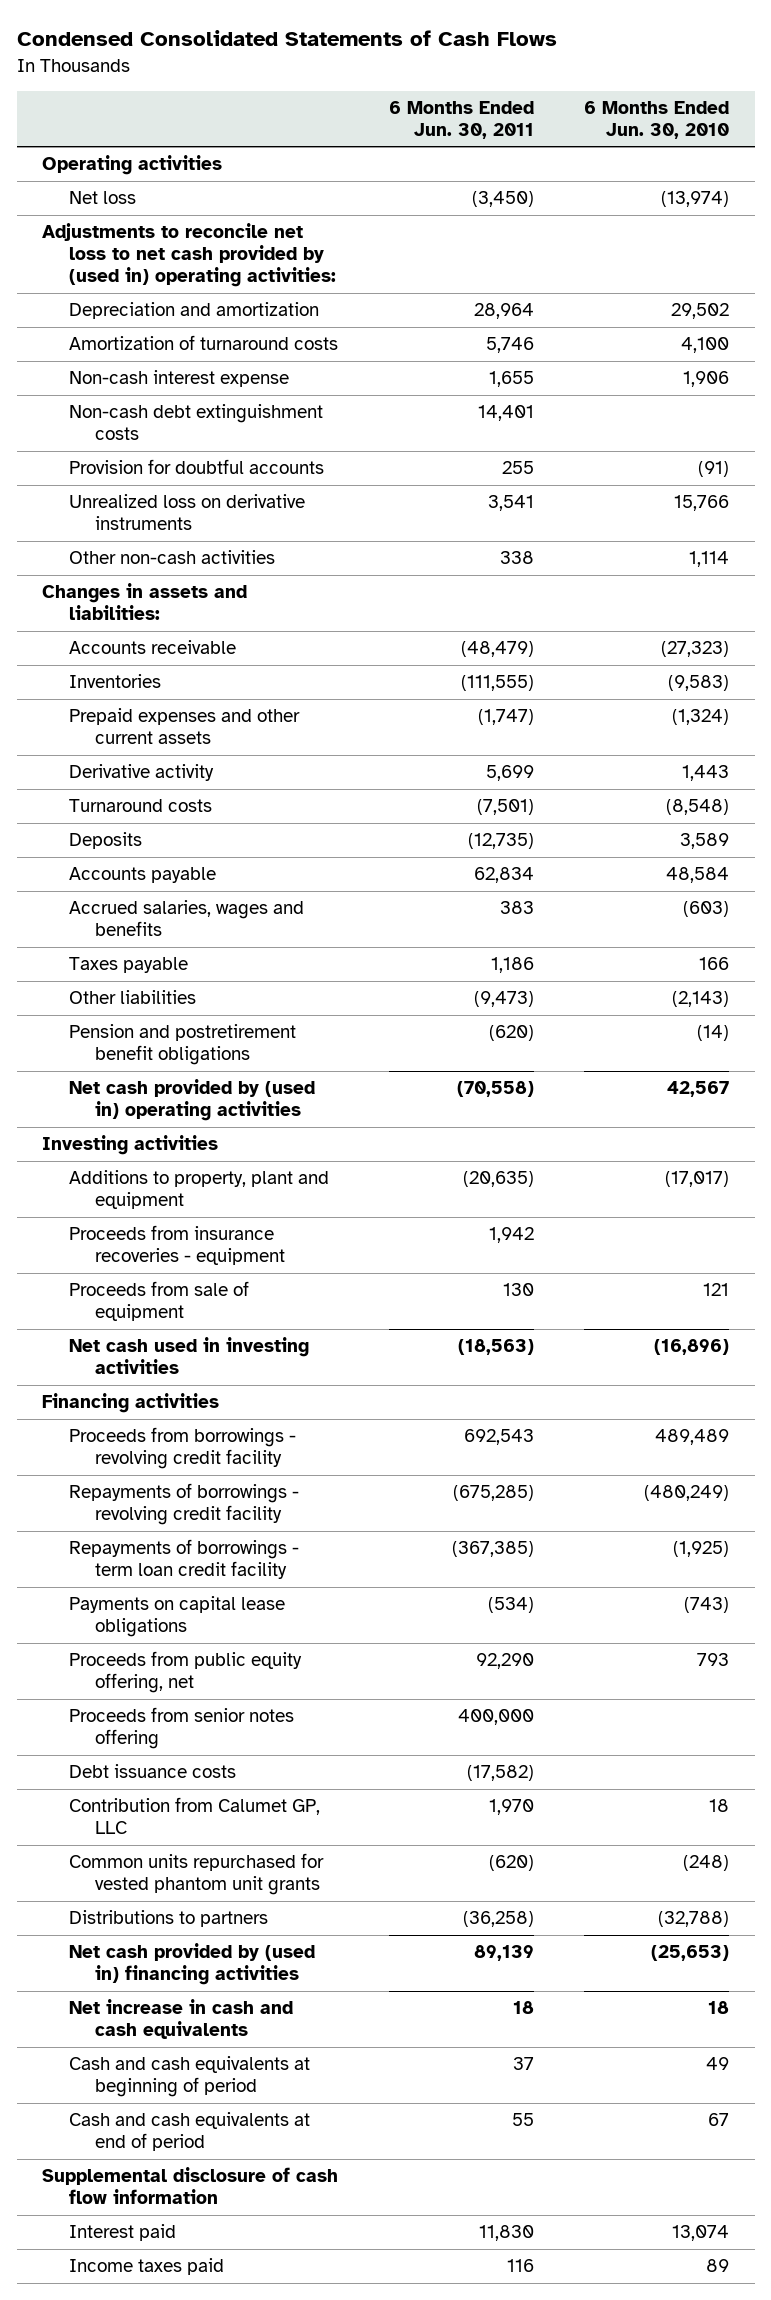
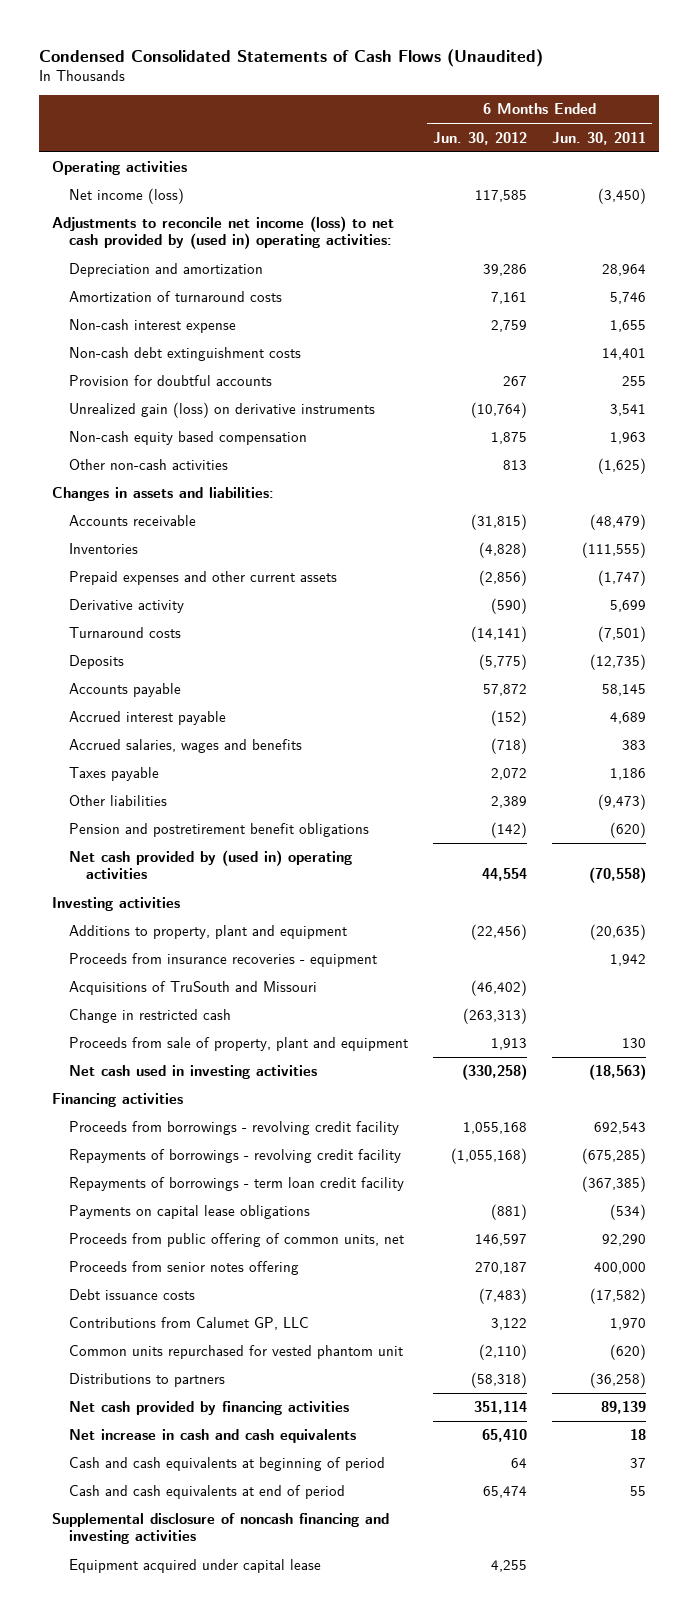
[16,30,557,47] Condensed Consolidated Statements of Cash Flows -> [39,48,544,67] Condensed Consolidated Statements of Cash Flows (Unaudited)
[584,101,730,140] 6 Months Ended Jun. 30, 2010 -> none
none -> [432,131,527,145] Jun. 30, 2012
[68,191,136,205] Net loss -> [68,188,184,205] Net income (loss)
[41,223,336,288] Adjustments to reconcile net loss to net cash provided by (used in) operating activities: -> [51,216,394,250] Adjustments to reconcile net income (loss) to net cash provided by (used in) operating activities:
[68,494,305,531] Unrealized loss on derivative instruments -> [68,402,375,419] Unrealized gain (loss) on derivative instruments
none -> [68,431,307,446] Non-cash equity based compensation
[499,551,534,565] 338 -> [598,458,647,475] (1,625)
[473,867,534,884] 62,834 -> [602,684,647,697] 58,145
none -> [68,711,226,726] Accrued interest payable
none -> [68,981,317,996] Acquisitions of TruSouth and Missouri
none -> [68,1009,231,1024] Change in restricted cash
[68,1281,249,1322] Proceeds from sale of equipment -> [68,1037,408,1052] Proceeds from sale of property, plant and equipment
[68,1651,302,1694] Proceeds from public equity offering, net -> [68,1233,404,1248] Proceeds from public offering of common units, net
[68,1797,320,1835] Contribution from Calumet GP, LLC -> [68,1317,309,1331] Contributions from Calumet GP, LLC
[68,1853,324,1896] Common units repurchased for vested phantom unit grants -> [68,1345,403,1360] Common units repurchased for vested phantom unit
[68,1943,315,1986] Net cash provided by (used in) financing activities -> [68,1401,349,1416] Net cash provided by financing activities
[41,2167,338,2205] Supplemental disclosure of cash flow information -> none
[68,2224,176,2242] Interest paid -> none
[68,2258,224,2276] Income taxes paid -> none
none -> [51,1513,389,1545] Supplemental disclosure of noncash financing and investing activities
none -> [68,1559,321,1574] Equipment acquired under capital lease

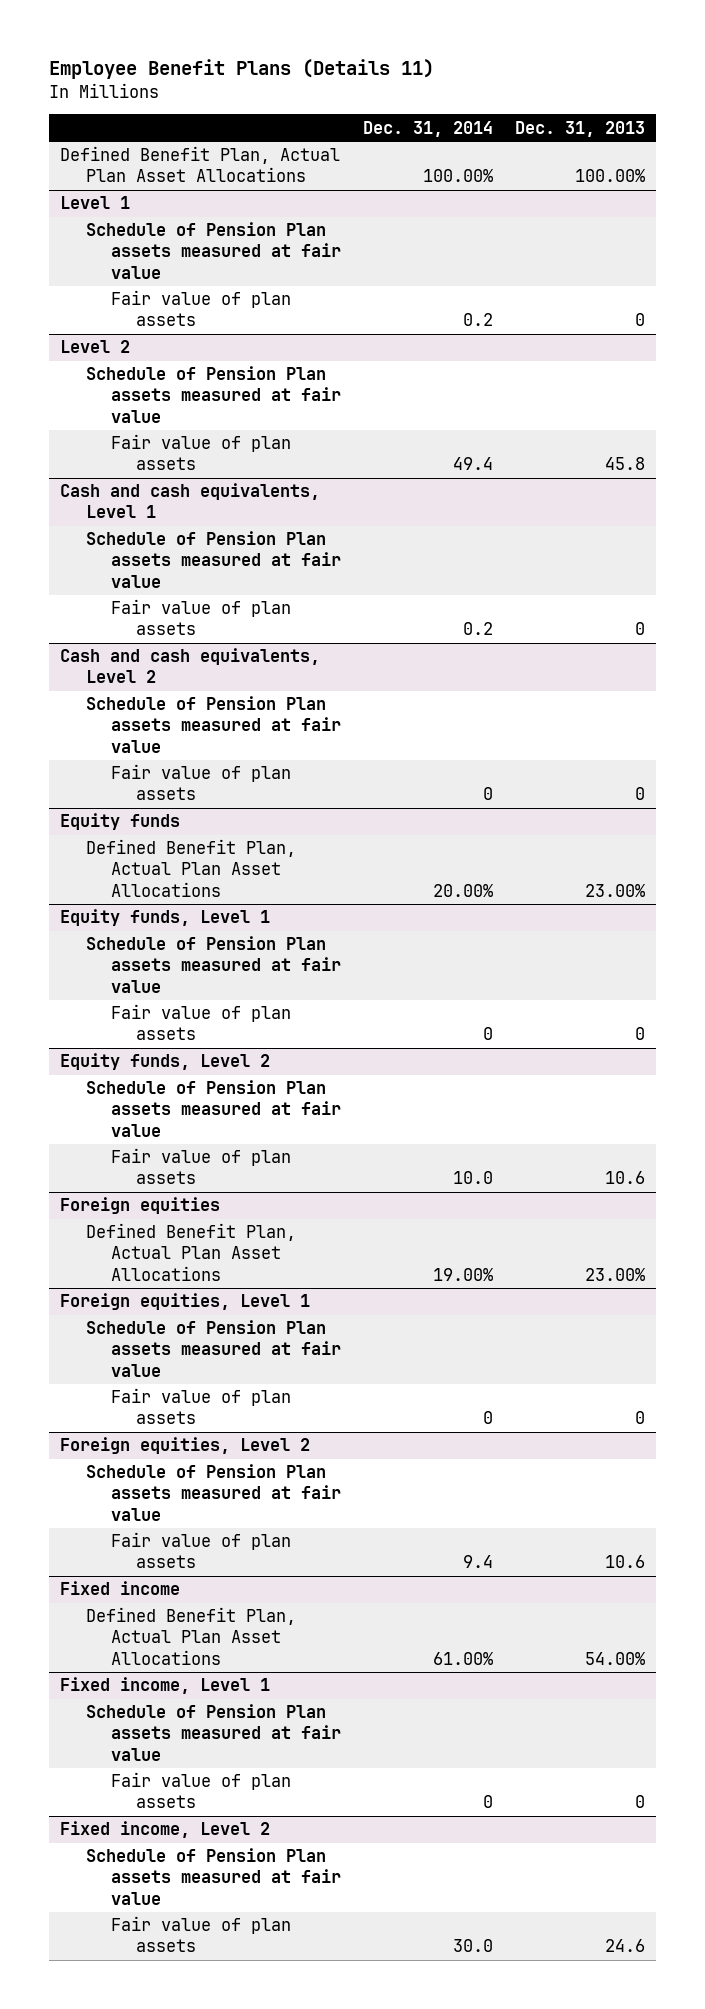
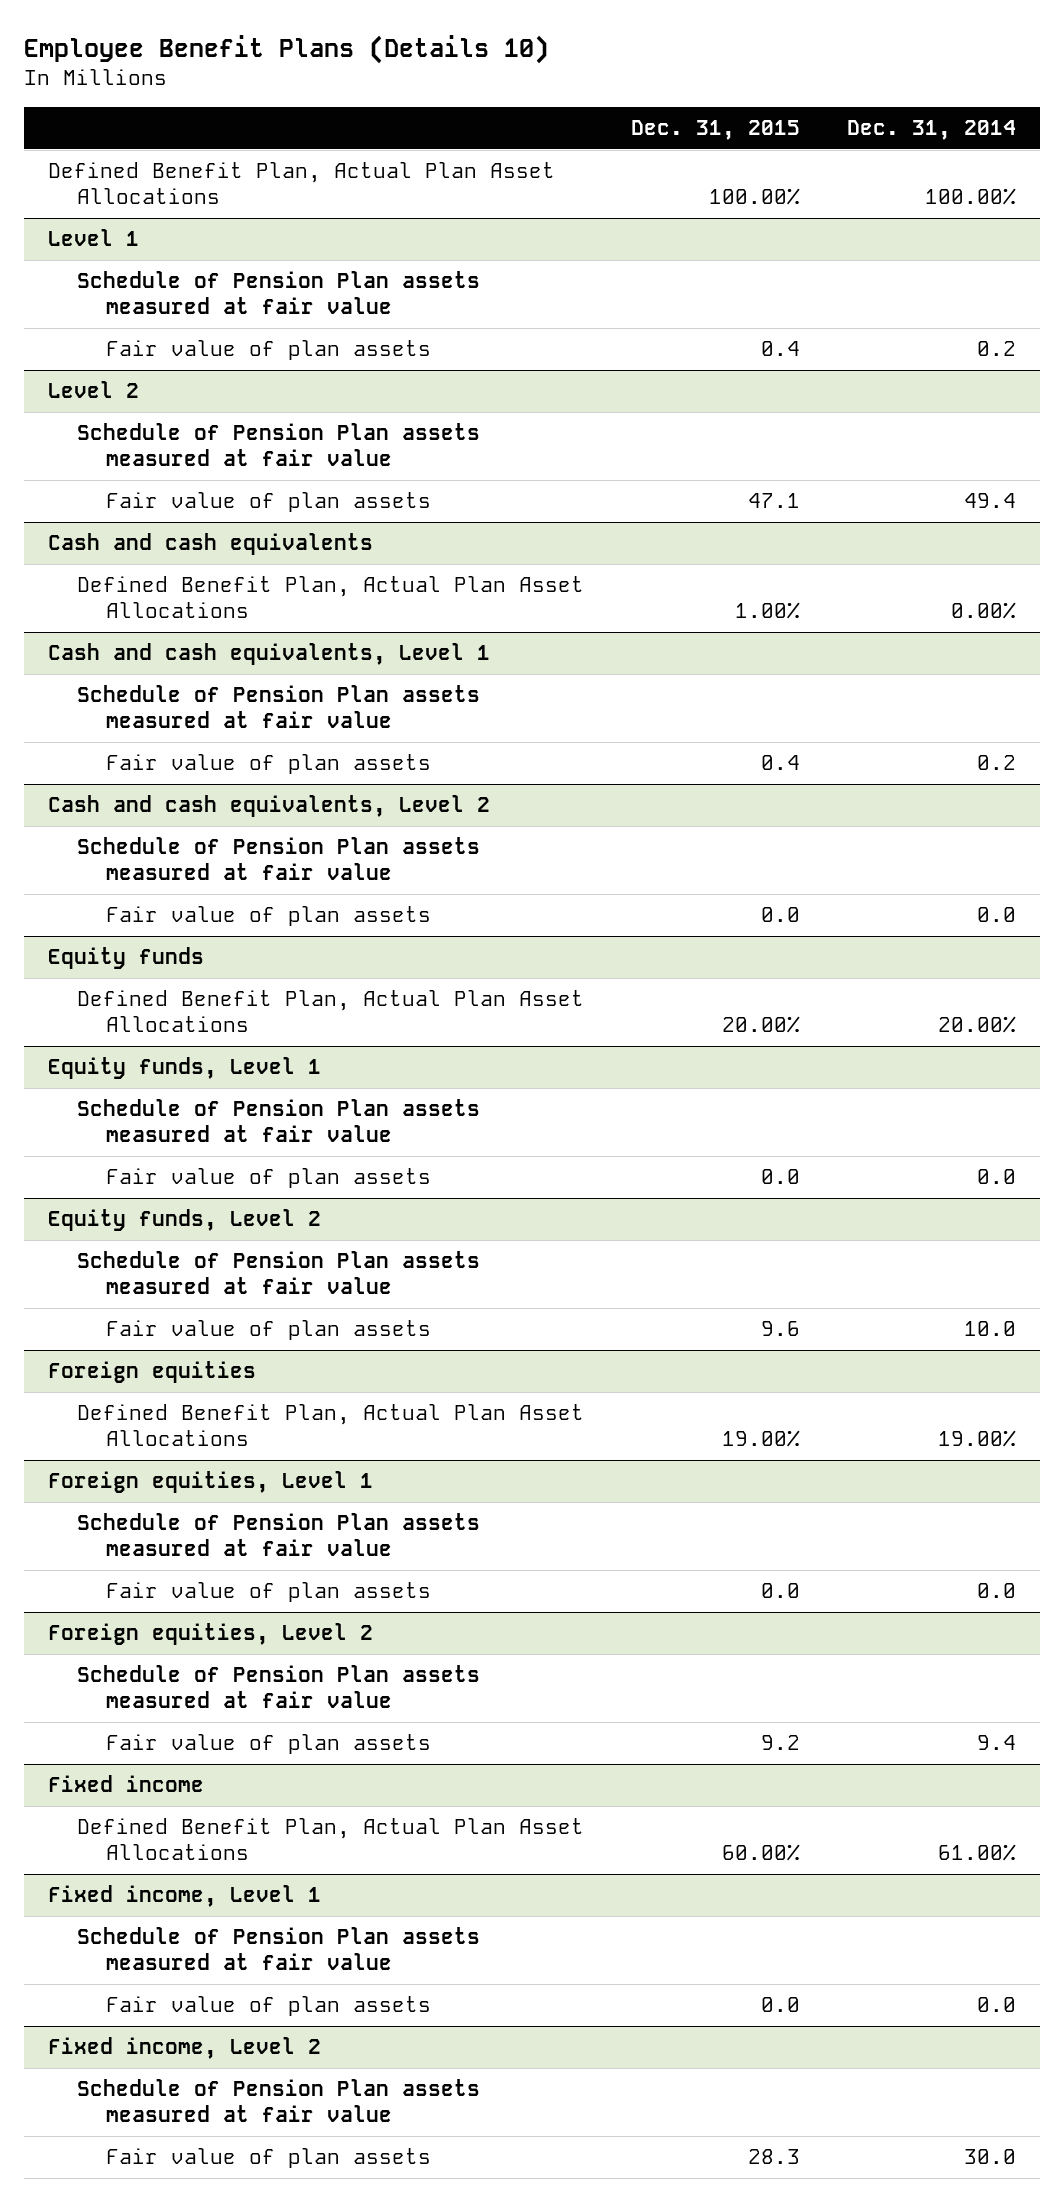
[49,59,435,80] Employee Benefit Plans (Details 11) -> [23,34,549,64] Employee Benefit Plans (Details 10)
[514,120,645,137] Dec. 31, 2013 -> none
none -> [631,119,801,140] Dec. 31, 2015
none -> [47,533,373,556] Cash and cash equivalents
none -> [76,576,584,619] Defined Benefit Plan, Actual Plan Asset Allocations
[482,787,493,801] 0 -> [977,907,1017,923] 0.0
[482,1027,493,1041] 0 -> [977,1169,1017,1185] 0.0
[482,1411,493,1425] 0 -> [977,1583,1017,1599] 0.0
[482,1795,493,1809] 0 -> [977,1997,1017,2013] 0.0

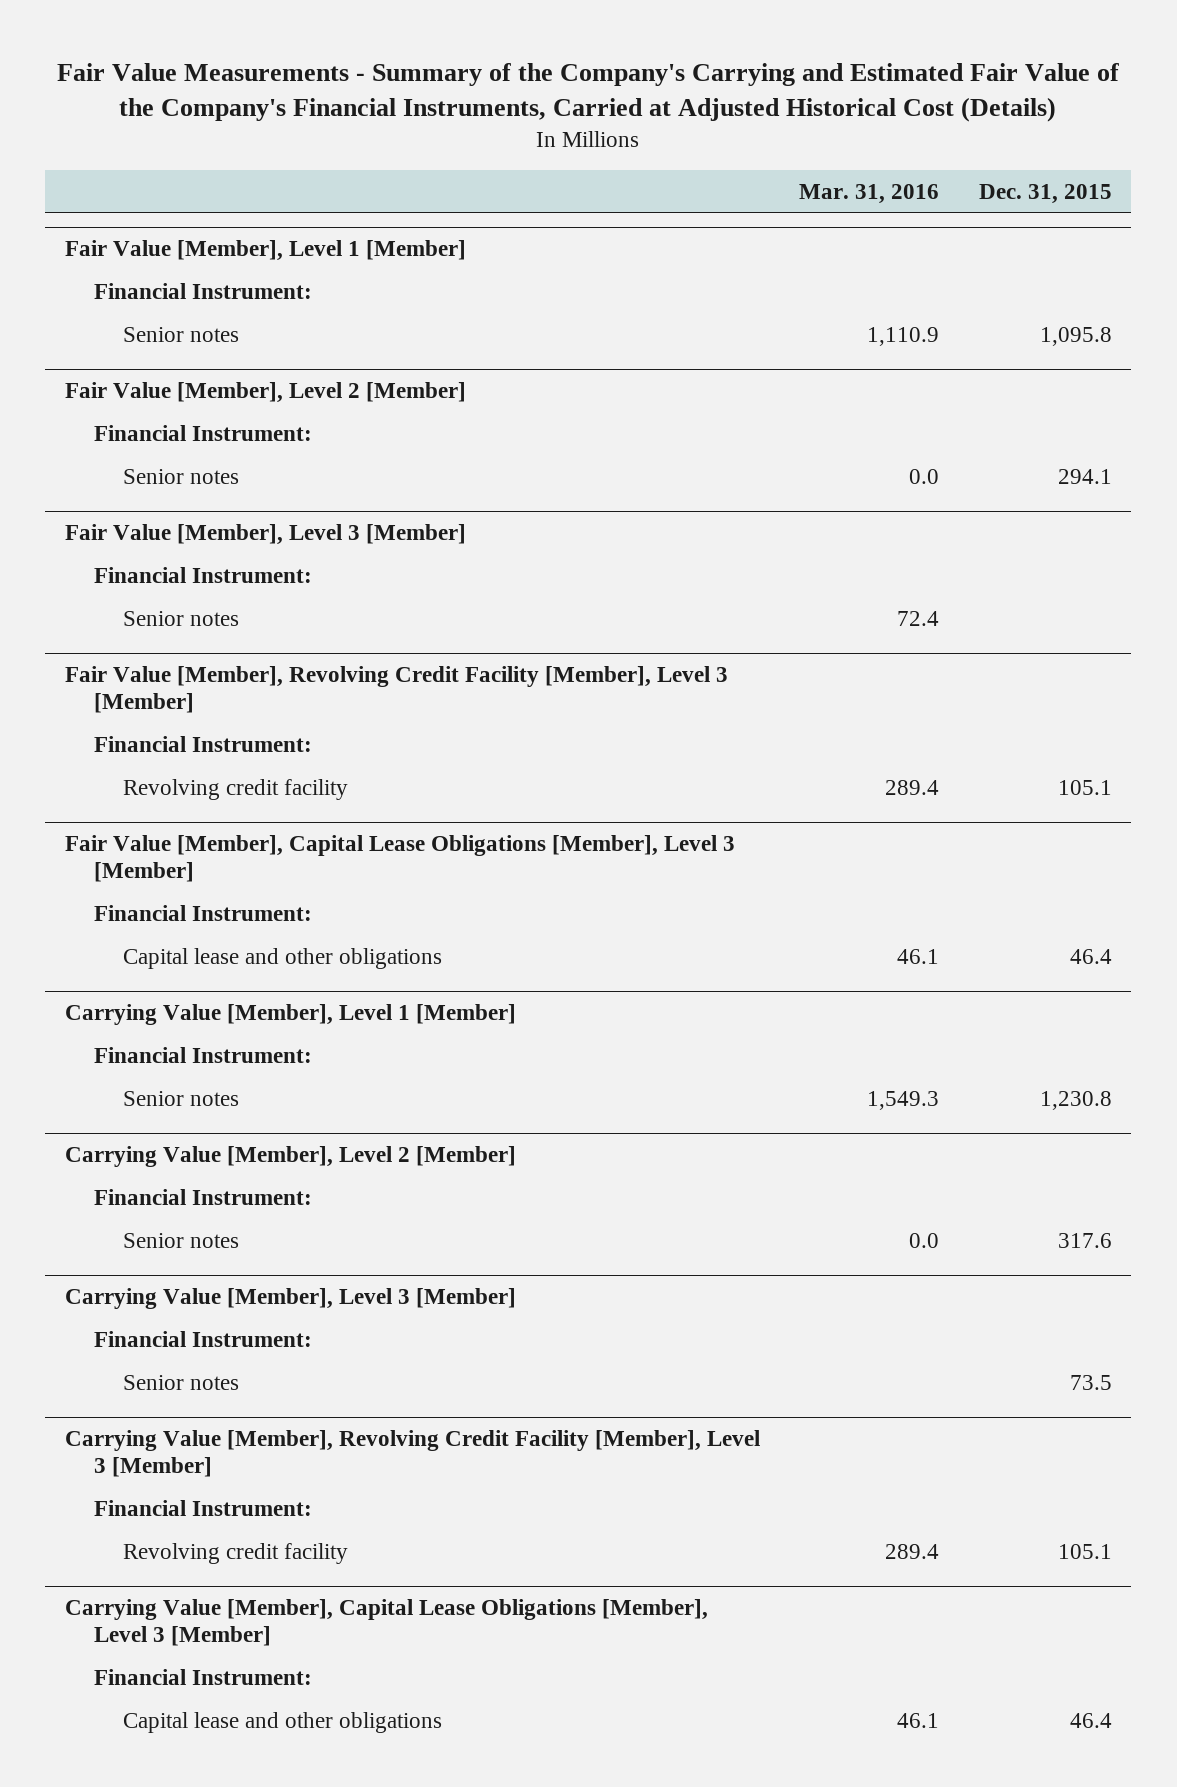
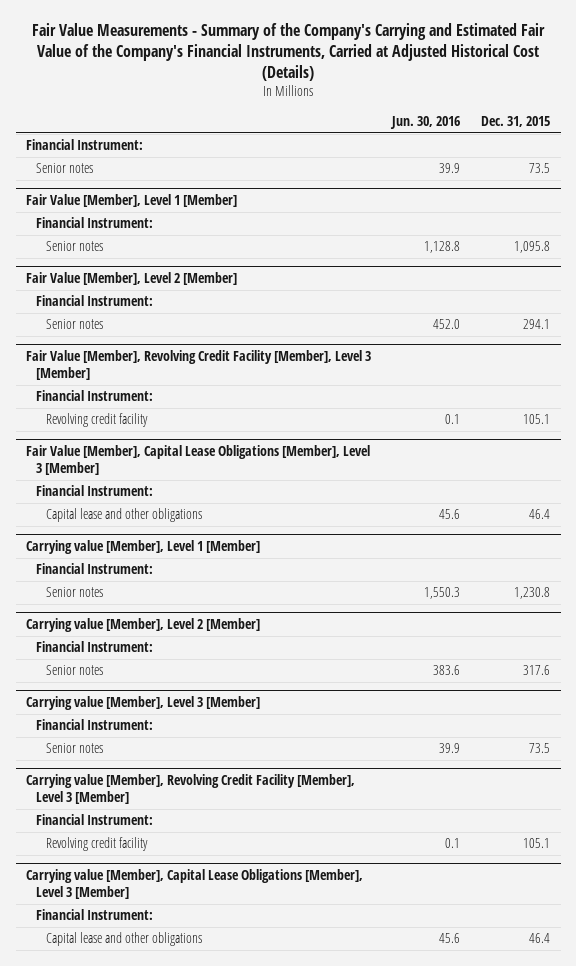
[799,183,940,204] Mar. 31, 2016 -> none
none -> [390,115,461,129] Jun. 30, 2016
none -> [26,139,144,151] Financial Instrument:
none -> [36,163,94,174] Senior notes
[65,524,467,546] Fair Value [Member], Level 3 [Member] -> none
[94,566,313,583] Financial Instrument: -> none
[123,610,240,626] Senior notes -> none
[65,1004,517,1026] Carrying Value [Member], Level 1 [Member] -> [26,539,261,554] Carrying value [Member], Level 1 [Member]
[65,1146,517,1168] Carrying Value [Member], Level 2 [Member] -> [26,617,261,632] Carrying value [Member], Level 2 [Member]
[65,1288,517,1310] Carrying Value [Member], Level 3 [Member] -> [26,695,261,710] Carrying value [Member], Level 3 [Member]
[65,1430,761,1478] Carrying Value [Member], Revolving Credit Facility [Member], Level 3 [Member] -> [26,773,356,805] Carrying value [Member], Revolving Credit Facility [Member], Level 3 [Member]
[65,1599,709,1647] Carrying Value [Member], Capital Lease Obligations [Member], Level 3 [Member] -> [26,868,364,900] Carrying value [Member], Capital Lease Obligations [Member], Level 3 [Member]

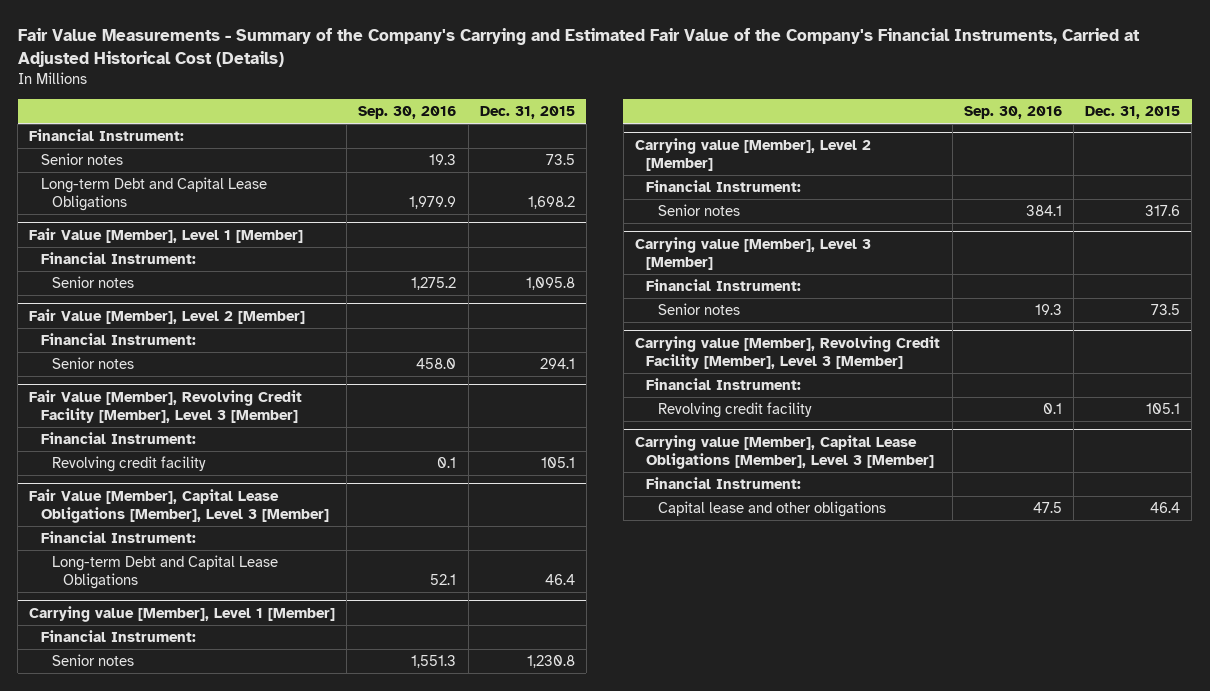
[390,115,461,129] Jun. 30, 2016 -> none
none -> [358,106,457,120] Sep. 30, 2016
none -> [40,177,267,212] Long-term Debt and Capital Lease Obligations
[46,508,203,523] Capital lease and other obligations -> [51,555,278,590] Long-term Debt and Capital Lease Obligations

